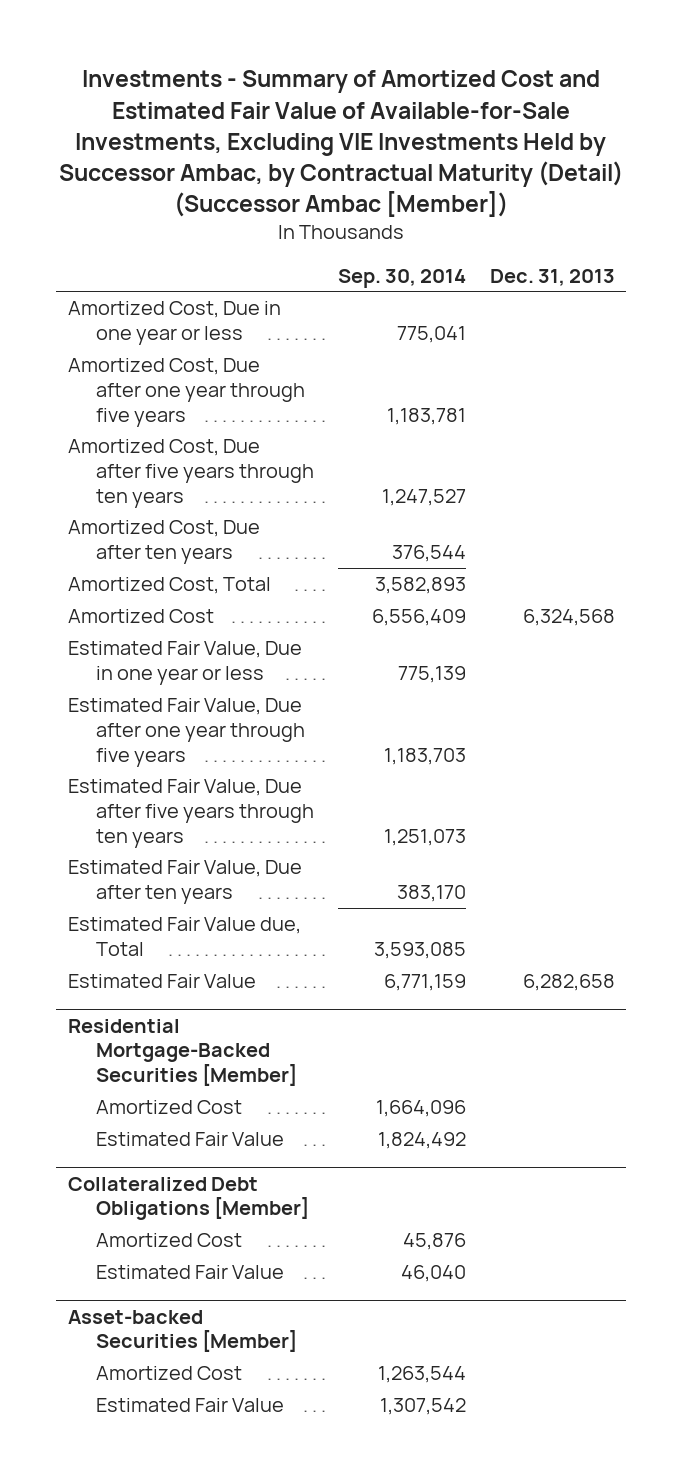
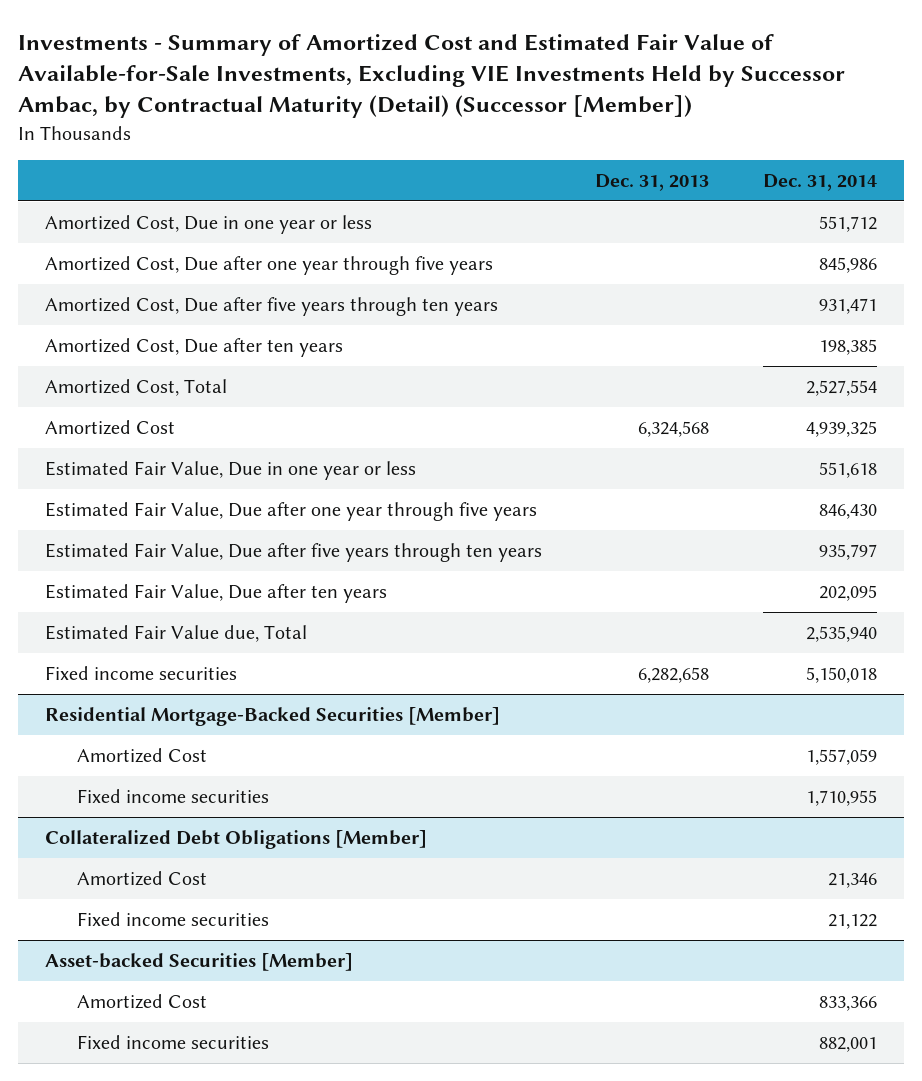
[59,70,624,218] Investments - Summary of Amortized Cost and Estimated Fair Value of Available-for-Sale Investments, Excluding VIE Investments Held by Successor Ambac, by Contractual Maturity (Detail) (Successor Ambac [Member]) -> [18,33,846,119] Investments - Summary of Amortized Cost and Estimated Fair Value of Available-for-Sale Investments, Excluding VIE Investments Held by Successor Ambac, by Contractual Maturity (Detail) (Successor [Member])
[337,268,466,288] Sep. 30, 2014 -> none
none -> [762,174,877,192] Dec. 31, 2014
[68,974,257,989] Estimated Fair Value -> [44,666,237,681] Fixed income securities
[95,1132,284,1147] Estimated Fair Value -> [77,789,270,804] Fixed income securities
[95,1265,284,1280] Estimated Fair Value -> [77,912,270,927] Fixed income securities
[95,1398,284,1413] Estimated Fair Value -> [77,1035,270,1050] Fixed income securities

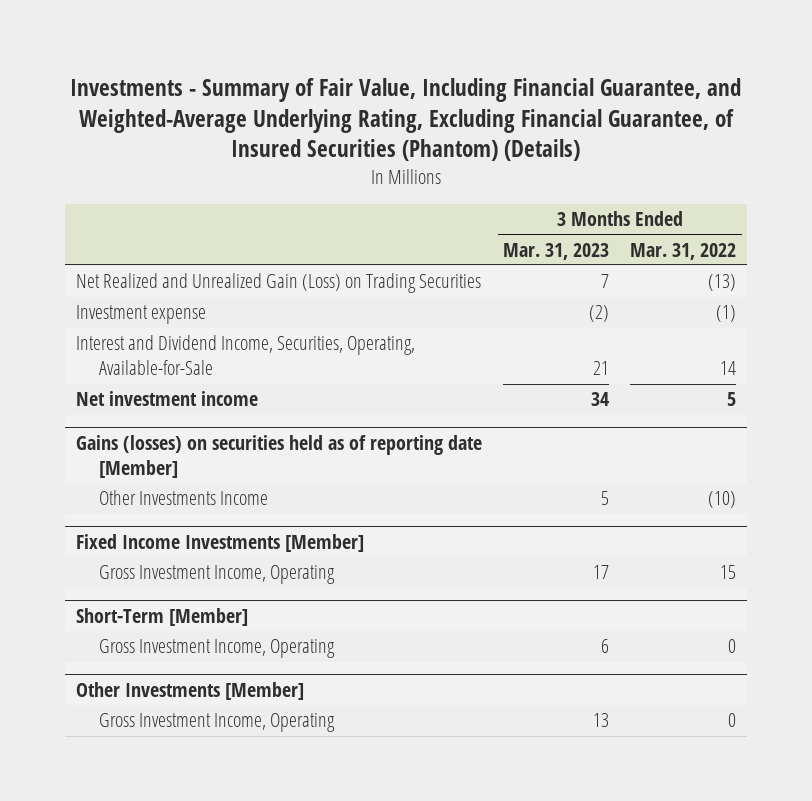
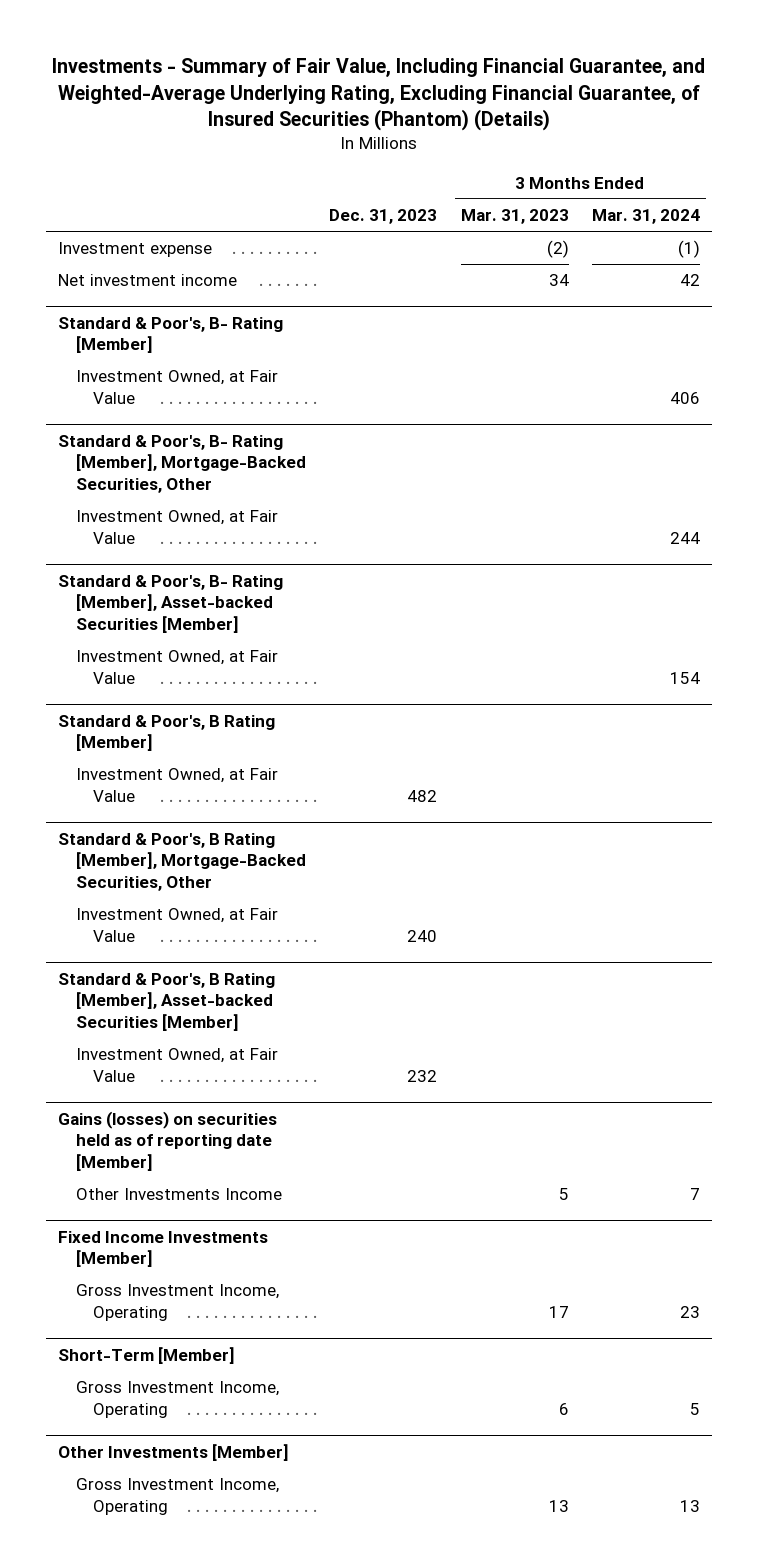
[630,242,737,260] Mar. 31, 2022 -> none
none -> [329,209,438,225] Dec. 31, 2023
none -> [592,209,701,225] Mar. 31, 2024
[75,273,481,294] Net Realized and Unrealized Gain (Loss) on Trading Securities -> none
[75,335,415,376] Interest and Dividend Income, Securities, Operating, Available-for-Sale -> none
none -> [58,316,284,354] Standard & Poor's, B- Rating [Member]
none -> [75,370,278,404] Investment Owned, at Fair Value
none -> [58,434,306,493] Standard & Poor's, B- Rating [Member], Mortgage-Backed Securities, Other
none -> [75,510,278,544] Investment Owned, at Fair Value
none -> [58,574,284,633] Standard & Poor's, B- Rating [Member], Asset-backed Securities [Member]
none -> [75,650,278,684] Investment Owned, at Fair Value
none -> [58,714,276,752] Standard & Poor's, B Rating [Member]
none -> [75,768,278,802] Investment Owned, at Fair Value
none -> [58,832,306,891] Standard & Poor's, B Rating [Member], Mortgage-Backed Securities, Other
none -> [75,908,278,942] Investment Owned, at Fair Value
none -> [58,972,276,1031] Standard & Poor's, B Rating [Member], Asset-backed Securities [Member]
none -> [75,1048,278,1082] Investment Owned, at Fair Value

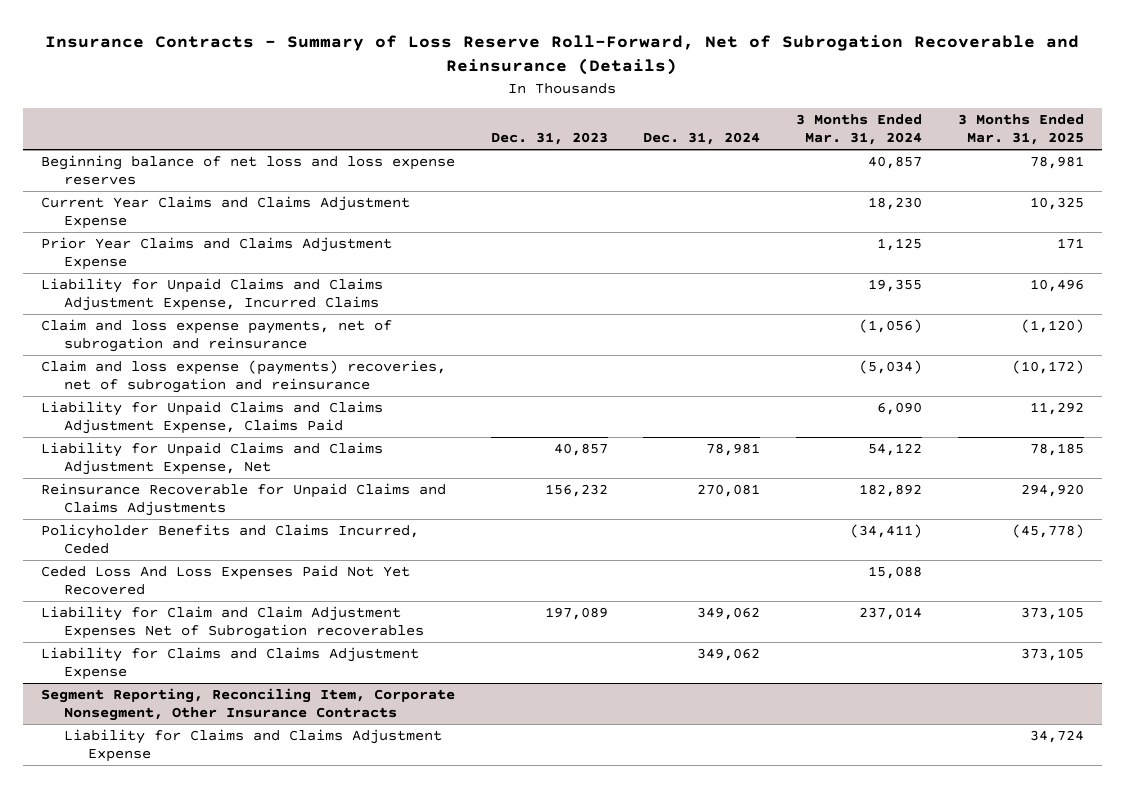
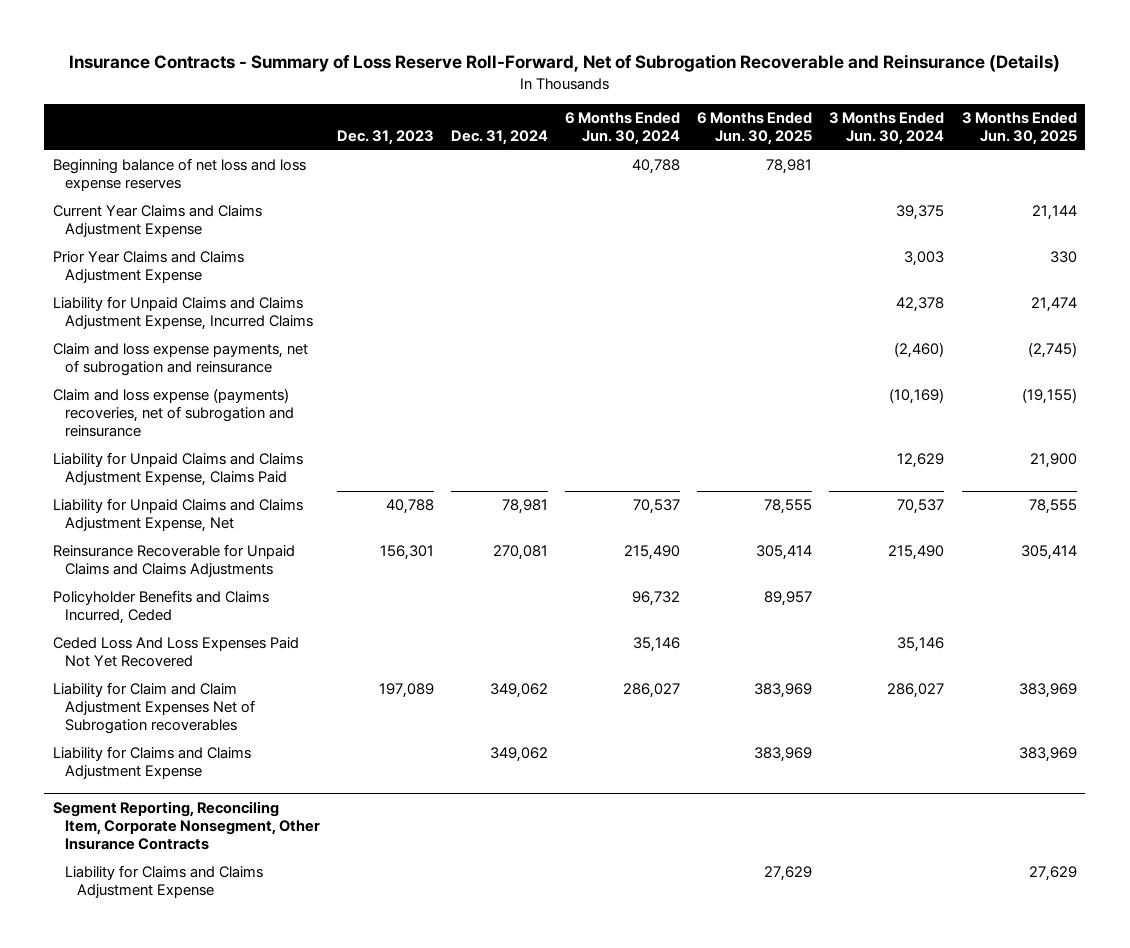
[796,114,923,146] 3 Months Ended Mar. 31, 2024 -> none
[958,114,1085,146] 3 Months Ended Mar. 31, 2025 -> none
none -> [565,112,681,146] 6 Months Ended Jun. 30, 2024
none -> [697,112,813,146] 6 Months Ended Jun. 30, 2025
none -> [829,112,945,146] 3 Months Ended Jun. 30, 2024
none -> [961,112,1077,146] 3 Months Ended Jun. 30, 2025
[553,442,608,456] 40,857 -> [385,499,434,515] 40,788
[544,483,608,497] 156,232 -> [379,545,434,561] 156,301

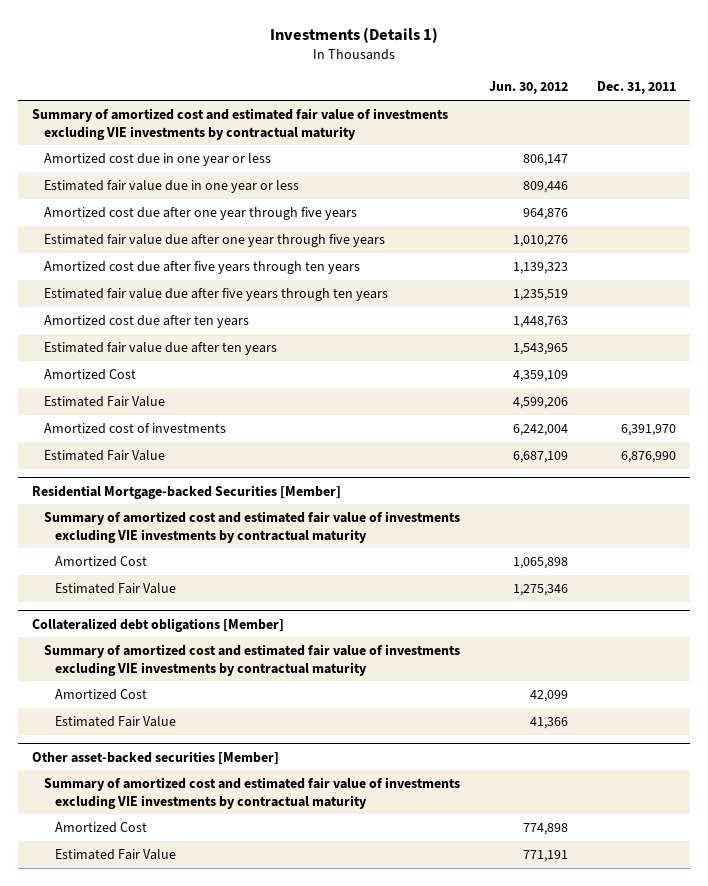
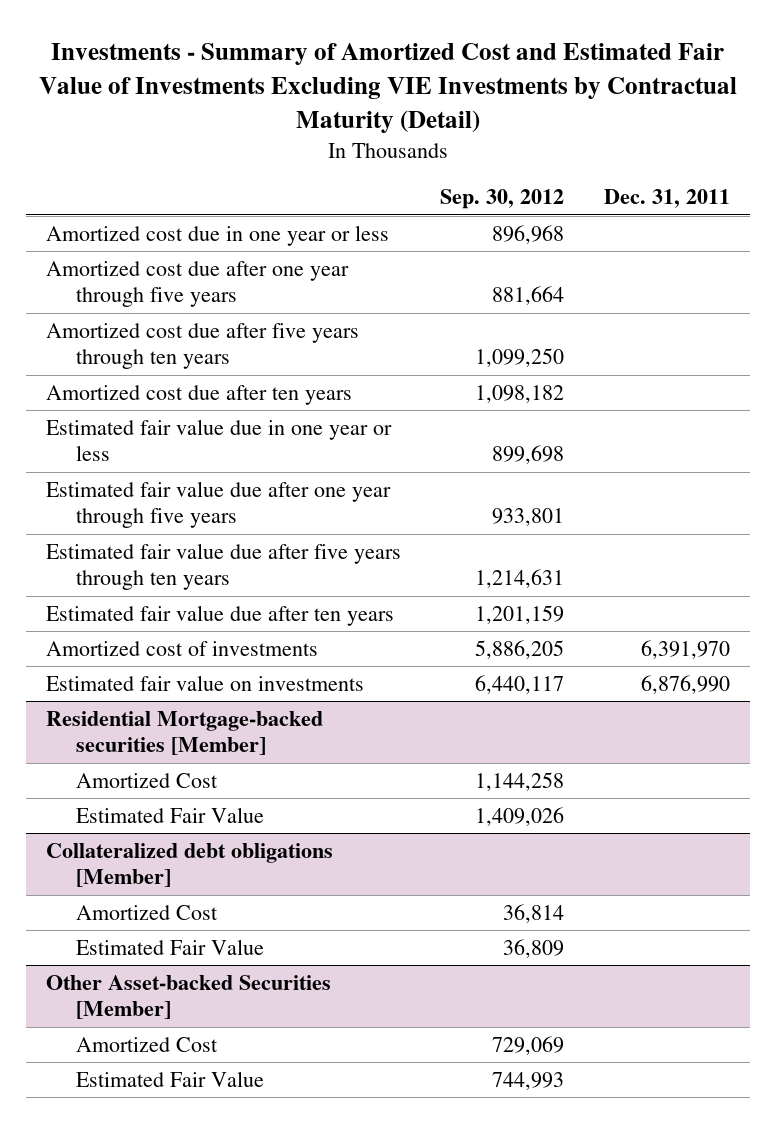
[269,26,438,43] Investments (Details 1) -> [38,42,737,134] Investments - Summary of Amortized Cost and Estimated Fair Value of Investments Excluding VIE Investments by Contractual Maturity (Detail)
[488,81,568,95] Jun. 30, 2012 -> none
none -> [440,189,565,210] Sep. 30, 2012
[32,108,449,140] Summary of amortized cost and estimated fair value of investments excluding VIE investments by contractual maturity -> none
[43,180,299,194] Estimated fair value due in one year or less -> [45,418,392,462] Estimated fair value due in one year or less
[43,234,385,248] Estimated fair value due after one year through five years -> [45,480,391,529] Estimated fair value due after one year through five years
[43,288,388,302] Estimated fair value due after five years through ten years -> [45,542,401,591] Estimated fair value due after five years through ten years
[43,369,136,381] Amortized Cost -> none
[43,396,165,408] Estimated Fair Value -> none
[43,511,460,543] Summary of amortized cost and estimated fair value of investments excluding VIE investments by contractual maturity -> none
[43,450,165,462] Estimated Fair Value -> [45,674,364,691] Estimated fair value on investments
[32,484,342,499] Residential Mortgage-backed Securities [Member] -> [45,710,323,756] Residential Mortgage-backed securities [Member]
[43,644,460,676] Summary of amortized cost and estimated fair value of investments excluding VIE investments by contractual maturity -> none
[43,777,460,809] Summary of amortized cost and estimated fair value of investments excluding VIE investments by contractual maturity -> none
[32,750,280,765] Other asset-backed securities [Member] -> [45,974,331,1020] Other Asset-backed Securities [Member]

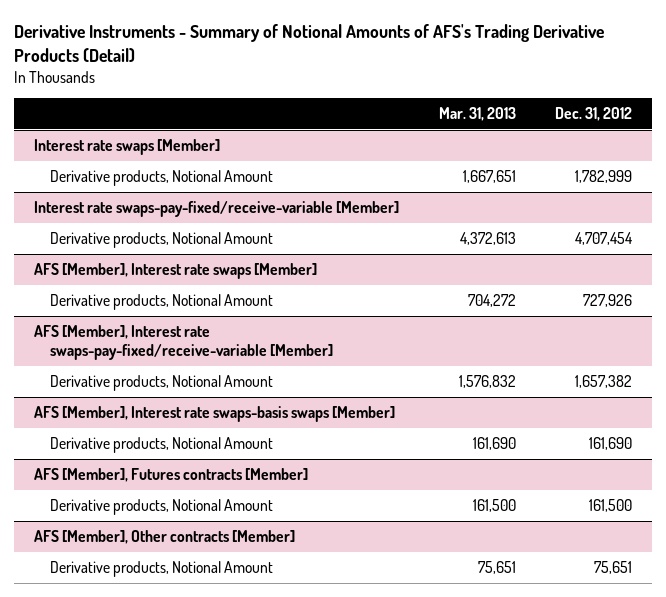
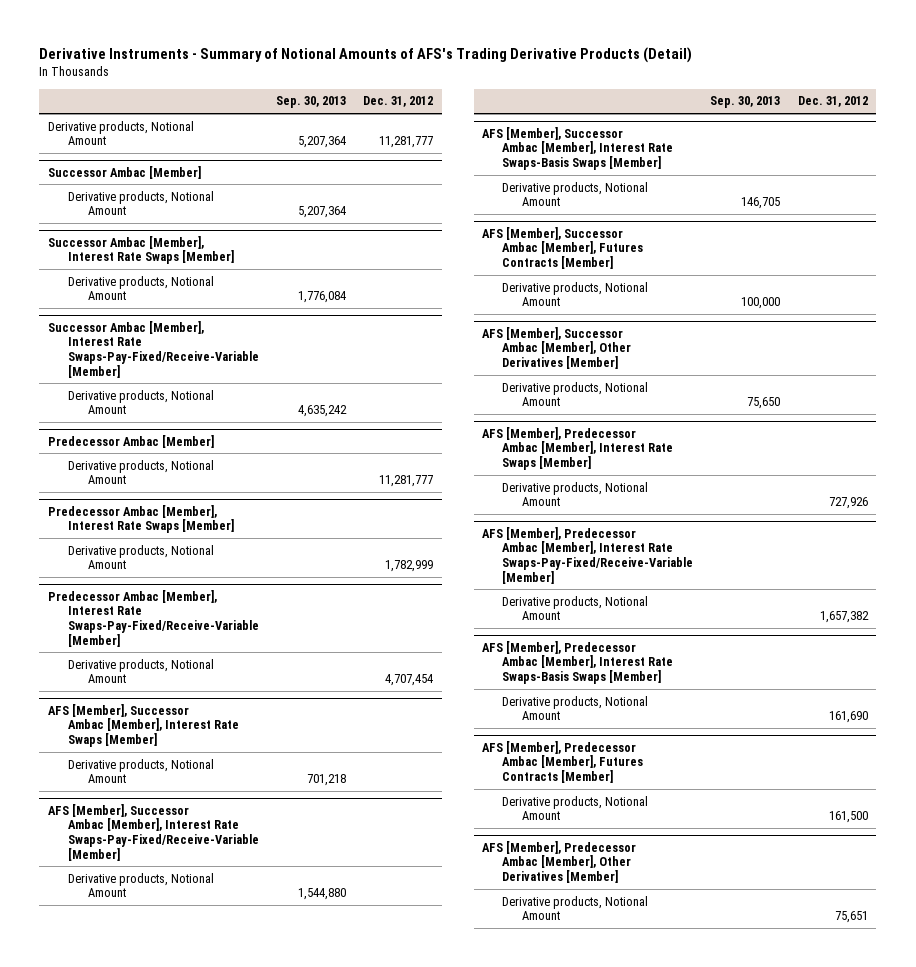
[438,106,516,121] Mar. 31, 2013 -> none
none -> [276,96,347,109] Sep. 30, 2013
none -> [48,120,195,146] Derivative products, Notional Amount
none -> [48,165,202,179] Successor Ambac [Member]
none -> [67,190,214,216] Derivative products, Notional Amount
none -> [48,235,234,265] Successor Ambac [Member], Interest Rate Swaps [Member]
none -> [67,275,214,301] Derivative products, Notional Amount
none -> [48,320,259,378] Successor Ambac [Member], Interest Rate Swaps-Pay-Fixed/Receive-Variable [Member]
none -> [67,389,214,415] Derivative products, Notional Amount
none -> [48,434,215,448] Predecessor Ambac [Member]
none -> [67,459,214,485] Derivative products, Notional Amount
[33,139,220,156] Interest rate swaps [Member] -> [48,504,234,534] Predecessor Ambac [Member], Interest Rate Swaps [Member]
[33,201,399,218] Interest rate swaps-pay-fixed/receive-variable [Member] -> [48,589,259,647] Predecessor Ambac [Member], Interest Rate Swaps-Pay-Fixed/Receive-Variable [Member]
none -> [48,703,239,748] AFS [Member], Successor Ambac [Member], Interest Rate Swaps [Member]
none -> [67,758,214,784] Derivative products, Notional Amount
none -> [48,803,259,861] AFS [Member], Successor Ambac [Member], Interest Rate Swaps-Pay-Fixed/Receive-Variable [Member]
none -> [67,872,214,898] Derivative products, Notional Amount
none -> [482,126,674,171] AFS [Member], Successor Ambac [Member], Interest Rate Swaps-Basis Swaps [Member]
none -> [502,181,649,207] Derivative products, Notional Amount
none -> [482,226,644,270] AFS [Member], Successor Ambac [Member], Futures Contracts [Member]
none -> [502,281,649,307] Derivative products, Notional Amount
none -> [482,326,632,370] AFS [Member], Successor Ambac [Member], Other Derivatives [Member]
none -> [502,381,649,407] Derivative products, Notional Amount
[33,263,317,280] AFS [Member], Interest rate swaps [Member] -> [482,426,674,471] AFS [Member], Predecessor Ambac [Member], Interest Rate Swaps [Member]
[33,325,333,361] AFS [Member], Interest rate swaps-pay-fixed/receive-variable [Member] -> [482,526,694,584] AFS [Member], Predecessor Ambac [Member], Interest Rate Swaps-Pay-Fixed/Receive-Variable [Member]
[33,406,395,423] AFS [Member], Interest rate swaps-basis swaps [Member] -> [482,640,674,685] AFS [Member], Predecessor Ambac [Member], Interest Rate Swaps-Basis Swaps [Member]
[33,468,308,483] AFS [Member], Futures contracts [Member] -> [482,740,644,784] AFS [Member], Predecessor Ambac [Member], Futures Contracts [Member]
[33,530,295,545] AFS [Member], Other contracts [Member] -> [482,840,637,884] AFS [Member], Predecessor Ambac [Member], Other Derivatives [Member]

